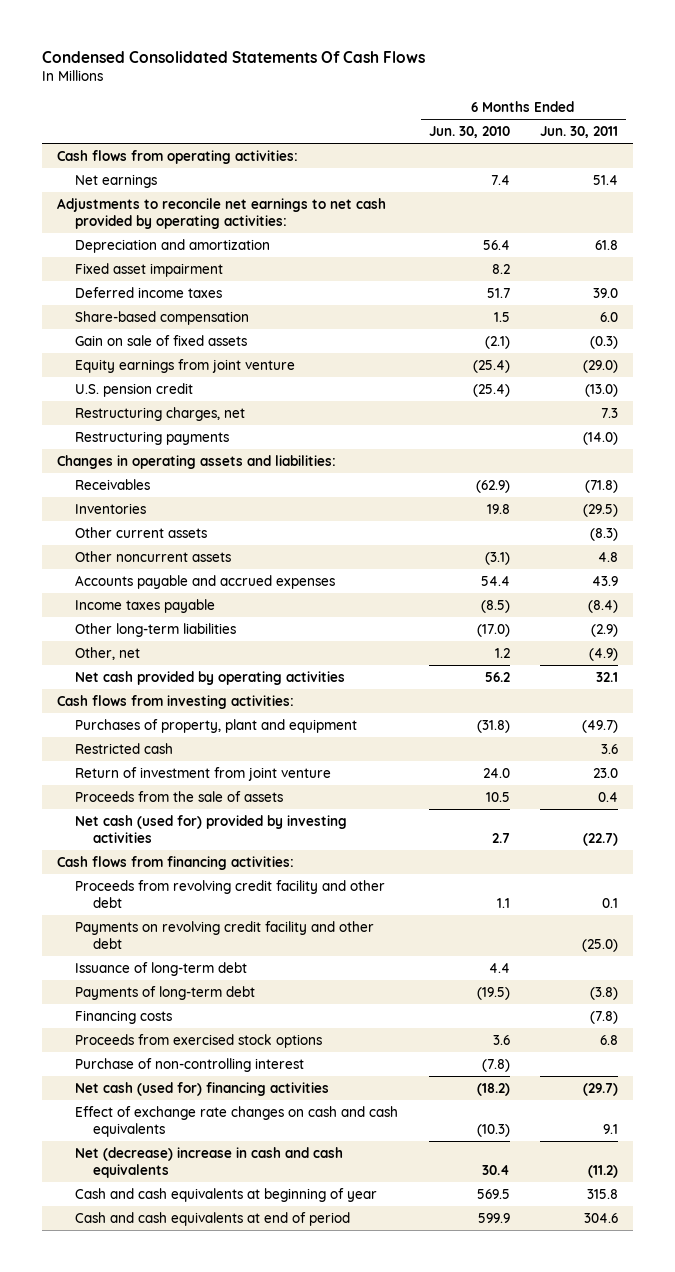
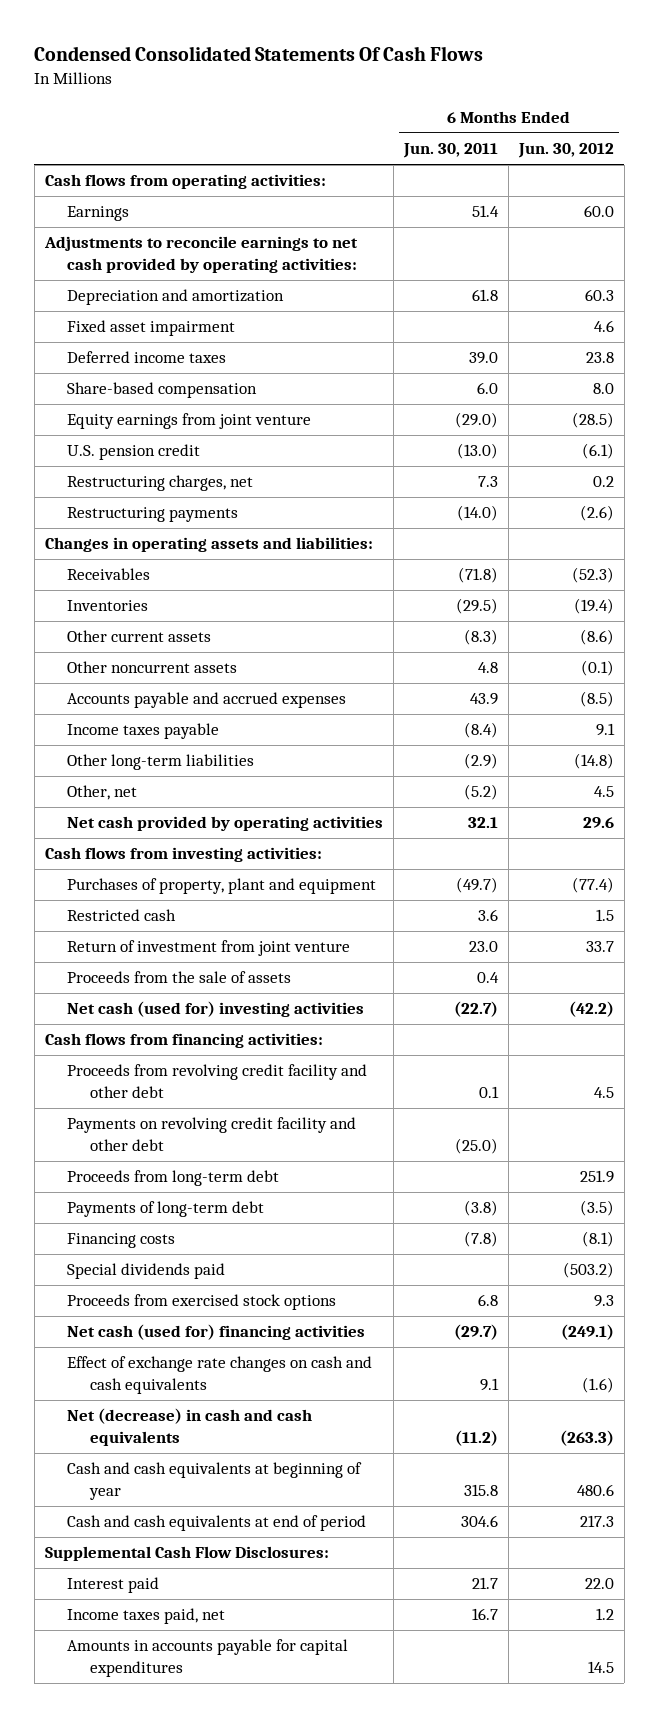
[428,125,510,138] Jun. 30, 2010 -> none
none -> [517,143,614,159] Jun. 30, 2012
[75,173,158,188] Net earnings -> [67,206,130,222] Earnings
[56,197,386,230] Adjustments to reconcile net earnings to net cash provided by operating activities: -> [43,236,358,274] Adjustments to reconcile earnings to net cash provided by operating activities:
[75,334,248,346] Gain on sale of fixed assets -> none
[588,647,618,661] (4.9) -> [464,784,499,801] (5.2)
[75,814,348,844] Net cash (used for) provided by investing activities -> [67,1001,365,1018] Net cash (used for) investing activities
[75,961,248,976] Issuance of long-term debt -> [67,1170,280,1187] Proceeds from long-term debt
none -> [67,1263,226,1280] Special dividends paid
[75,1057,305,1072] Purchase of non-controlling interest -> none
[75,1146,344,1179] Net (decrease) increase in cash and cash equivalents -> [67,1408,313,1447] Net (decrease) in cash and cash equivalents
none -> [44,1546,329,1562] Supplemental Cash Flow Disclosures:
none -> [67,1577,160,1594] Interest paid
none -> [67,1608,226,1625] Income taxes paid, net
none -> [67,1639,349,1678] Amounts in accounts payable for capital expenditures

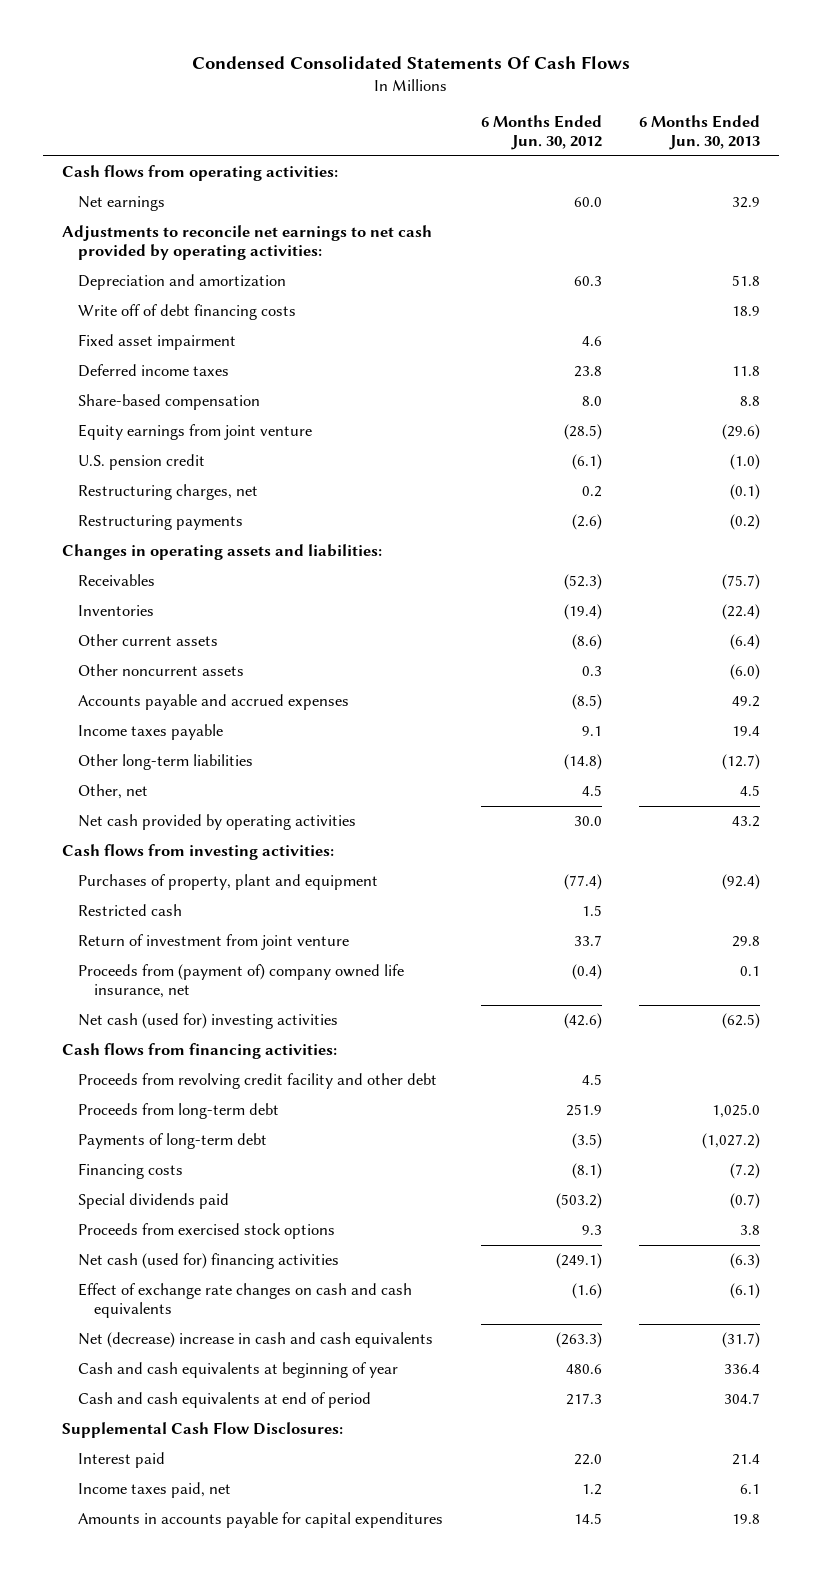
[403,143,499,159] Jun. 30, 2011 -> none
none -> [639,115,761,151] 6 Months Ended Jun. 30, 2013
[67,206,130,222] Earnings -> [77,196,165,212] Net earnings
[43,236,358,274] Adjustments to reconcile earnings to net cash provided by operating activities: -> [62,225,433,261] Adjustments to reconcile net earnings to net cash provided by operating activities:
none -> [77,304,296,321] Write off of debt financing costs
[580,660,614,677] (0.1) -> [581,666,602,677] 0.3
[582,817,614,829] 29.6 -> [573,816,602,827] 30.0
[67,971,292,984] Proceeds from the sale of assets -> none
none -> [77,964,404,999] Proceeds from (payment of) company owned life insurance, net
[568,1001,614,1018] (42.2) -> [563,1013,602,1030] (42.6)
[67,1117,357,1152] Payments on revolving credit facility and other debt -> none
[67,1408,313,1447] Net (decrease) in cash and cash equivalents -> [77,1332,433,1349] Net (decrease) increase in cash and cash equivalents

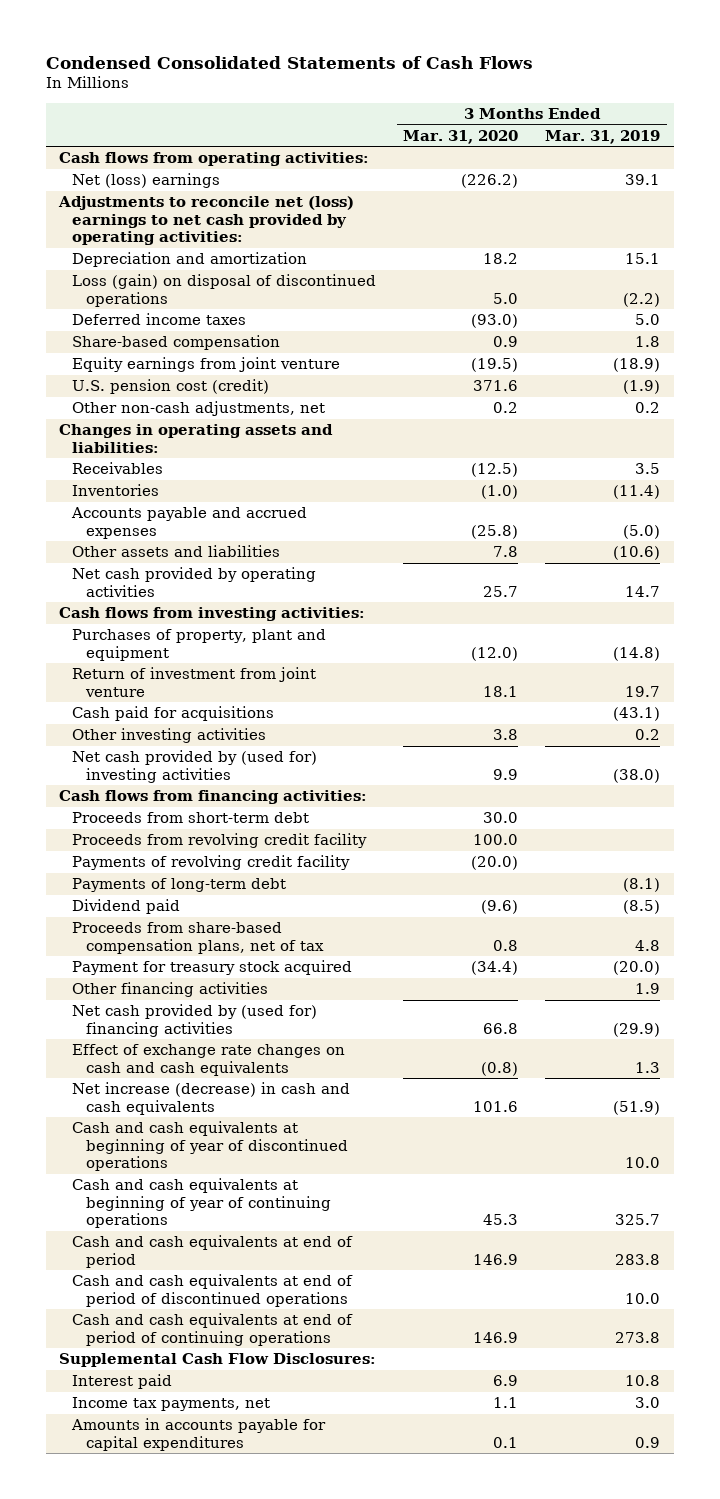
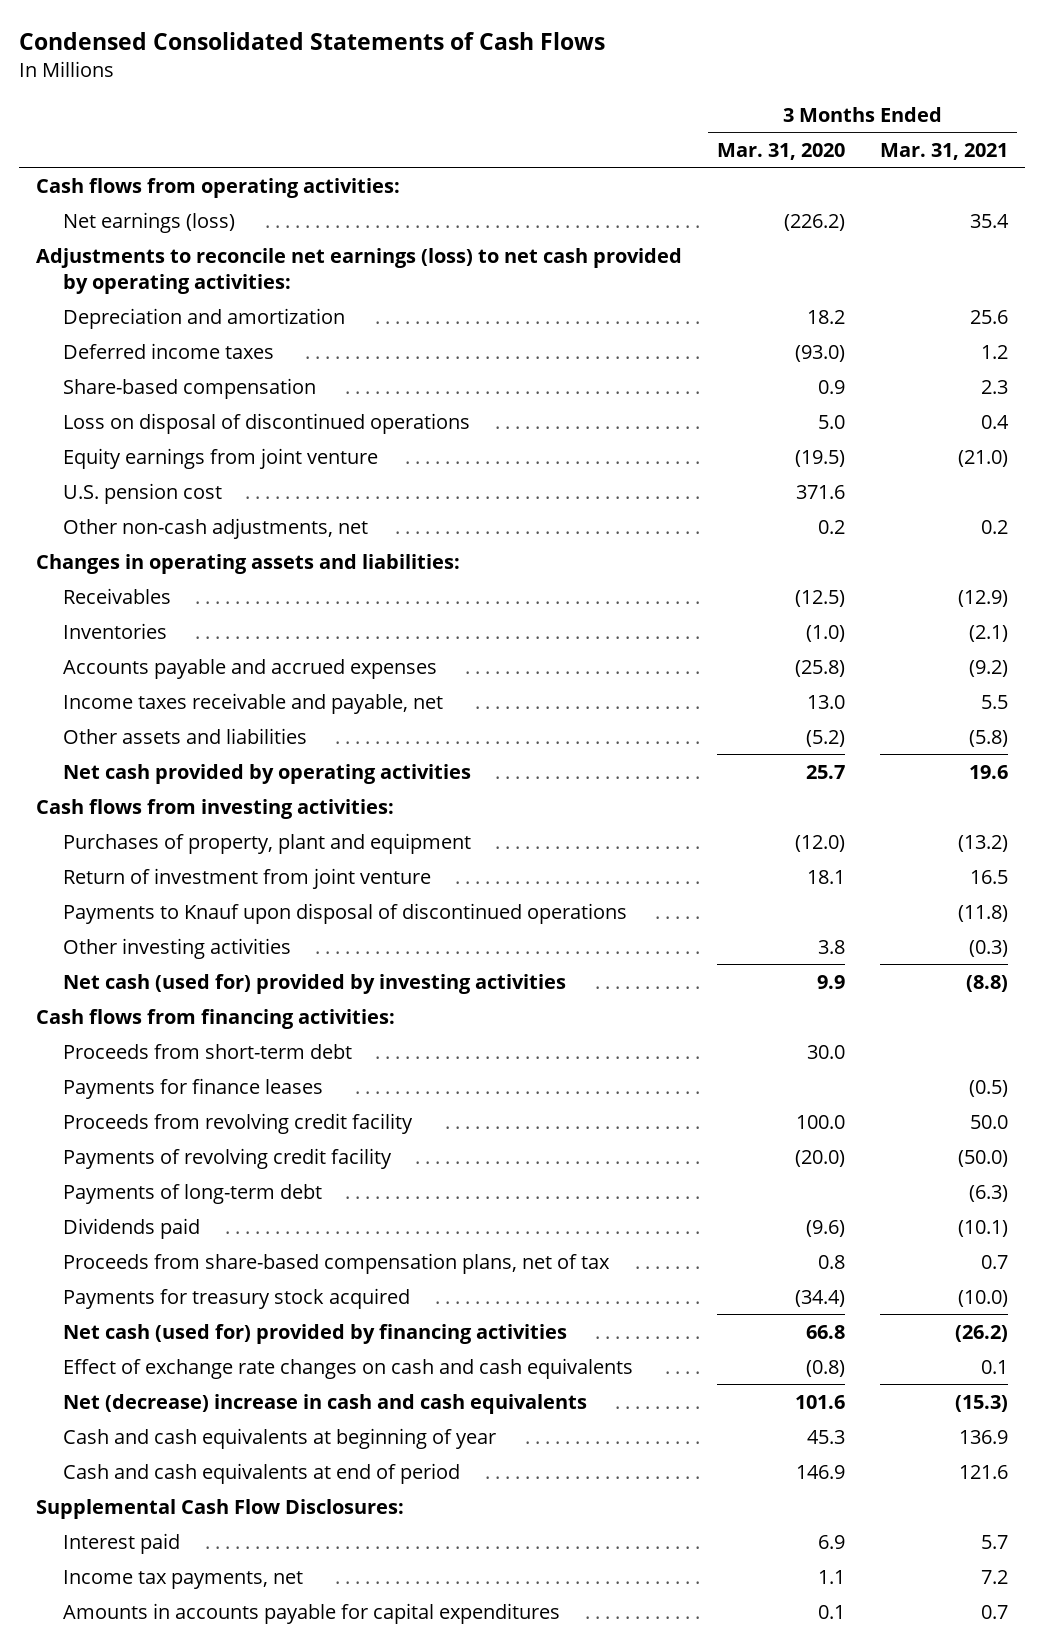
[545,129,661,144] Mar. 31, 2019 -> none
none -> [880,142,1009,160] Mar. 31, 2021
[72,173,221,189] Net (loss) earnings -> [62,211,235,233] Net earnings (loss)
[58,196,355,246] Adjustments to reconcile net (loss) earnings to net cash provided by operating activities: -> [36,247,683,294] Adjustments to reconcile net earnings (loss) to net cash provided by operating activities:
[72,274,377,307] Loss (gain) on disposal of discontinued operations -> none
none -> [62,412,470,434] Loss on disposal of discontinued operations
[72,379,270,395] U.S. pension cost (credit) -> [62,482,222,504] U.S. pension cost
none -> [62,692,443,714] Income taxes receivable and payable, net
[493,546,519,558] 7.8 -> [806,729,846,747] (5.2)
[72,706,275,722] Cash paid for acquisitions -> none
none -> [62,902,627,924] Payments to Knauf upon disposal of discontinued operations
[72,750,318,783] Net cash provided by (used for) investing activities -> [62,973,566,994] Net cash (used for) provided by investing activities
none -> [62,1077,323,1099] Payments for finance leases
[72,899,181,915] Dividend paid -> [62,1217,200,1239] Dividends paid
[72,982,269,998] Other financing activities -> none
[72,960,353,976] Payment for treasury stock acquired -> [62,1287,410,1309] Payments for treasury stock acquired
[72,1004,318,1037] Net cash provided by (used for) financing activities -> [62,1323,567,1344] Net cash (used for) provided by financing activities
[72,1121,348,1172] Cash and cash equivalents at beginning of year of discontinued operations -> none
[72,1082,351,1115] Net increase (decrease) in cash and cash equivalents -> [62,1393,587,1414] Net (decrease) increase in cash and cash equivalents
[72,1178,331,1229] Cash and cash equivalents at beginning of year of continuing operations -> [62,1427,496,1449] Cash and cash equivalents at beginning of year
[72,1274,354,1307] Cash and cash equivalents at end of period of discontinued operations -> none
[72,1313,354,1346] Cash and cash equivalents at end of period of continuing operations -> none

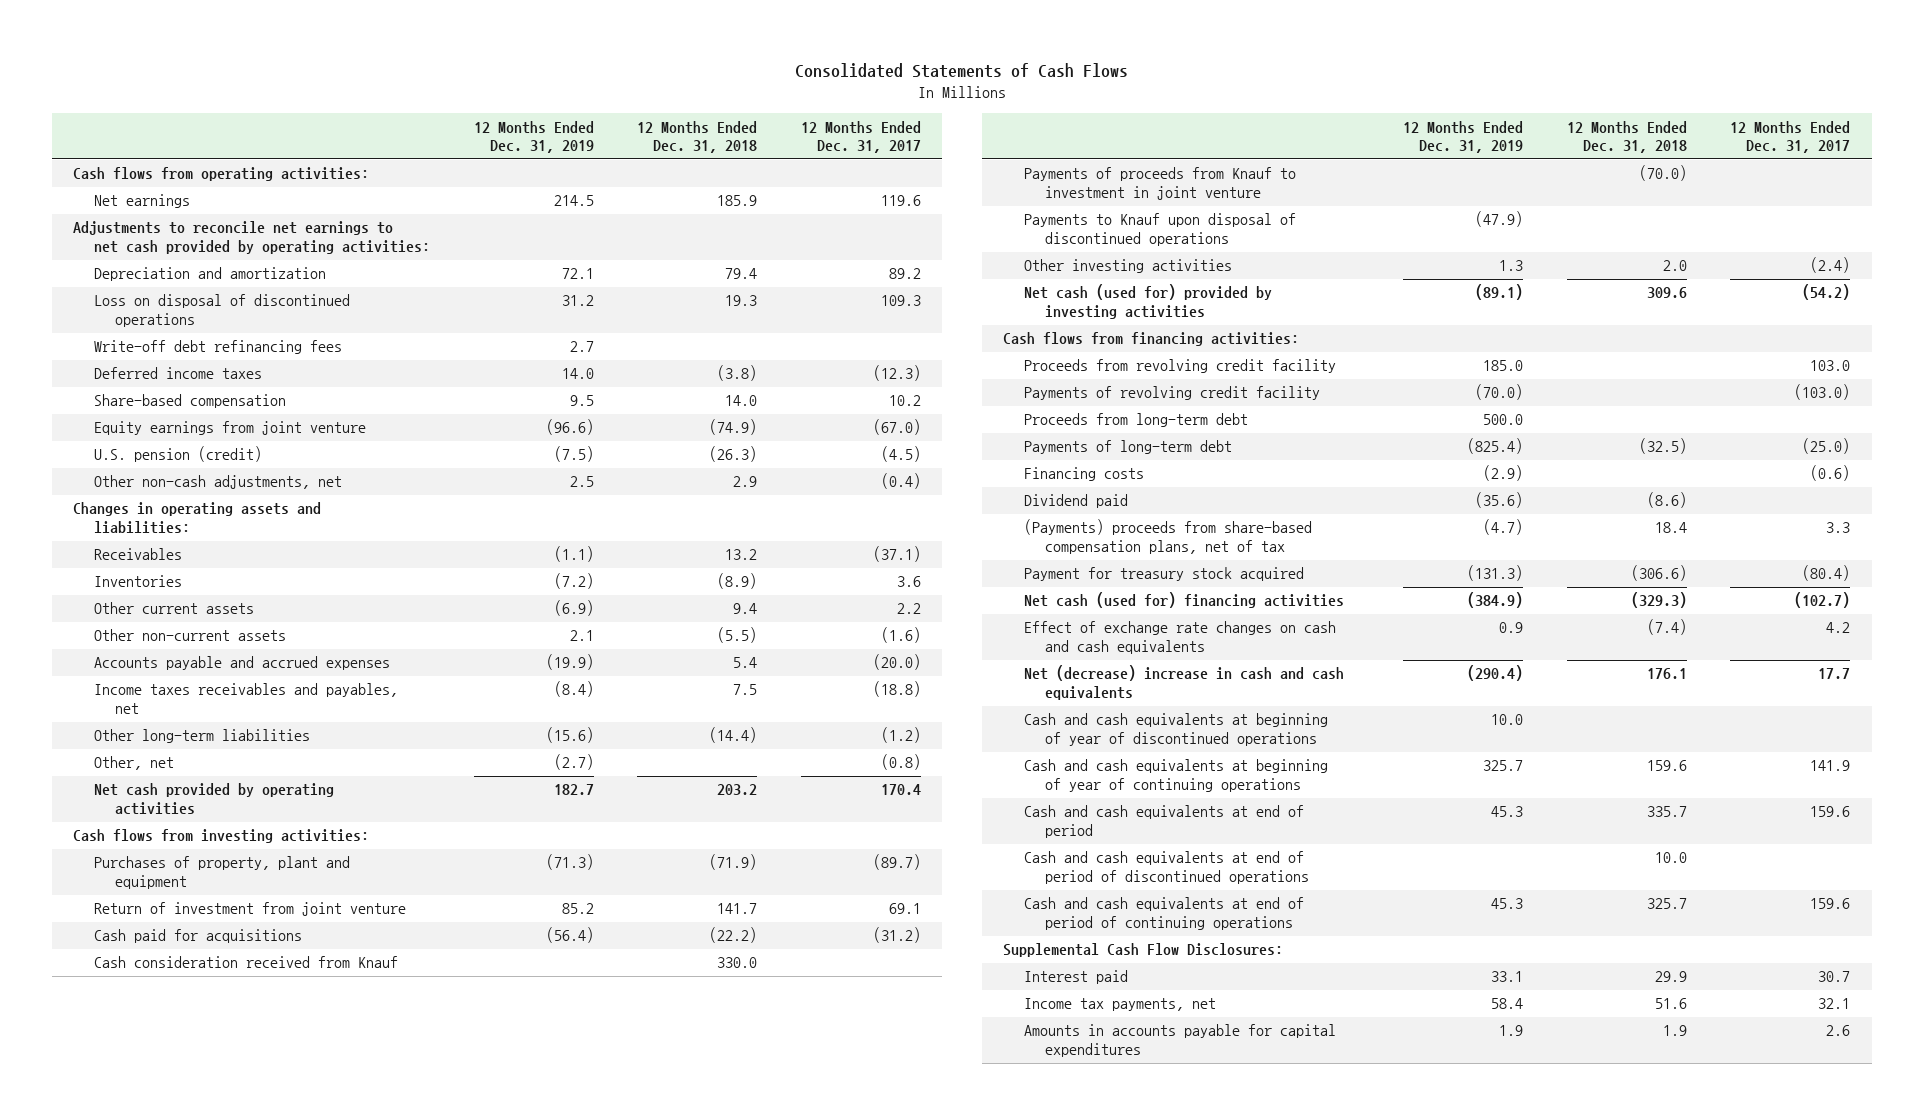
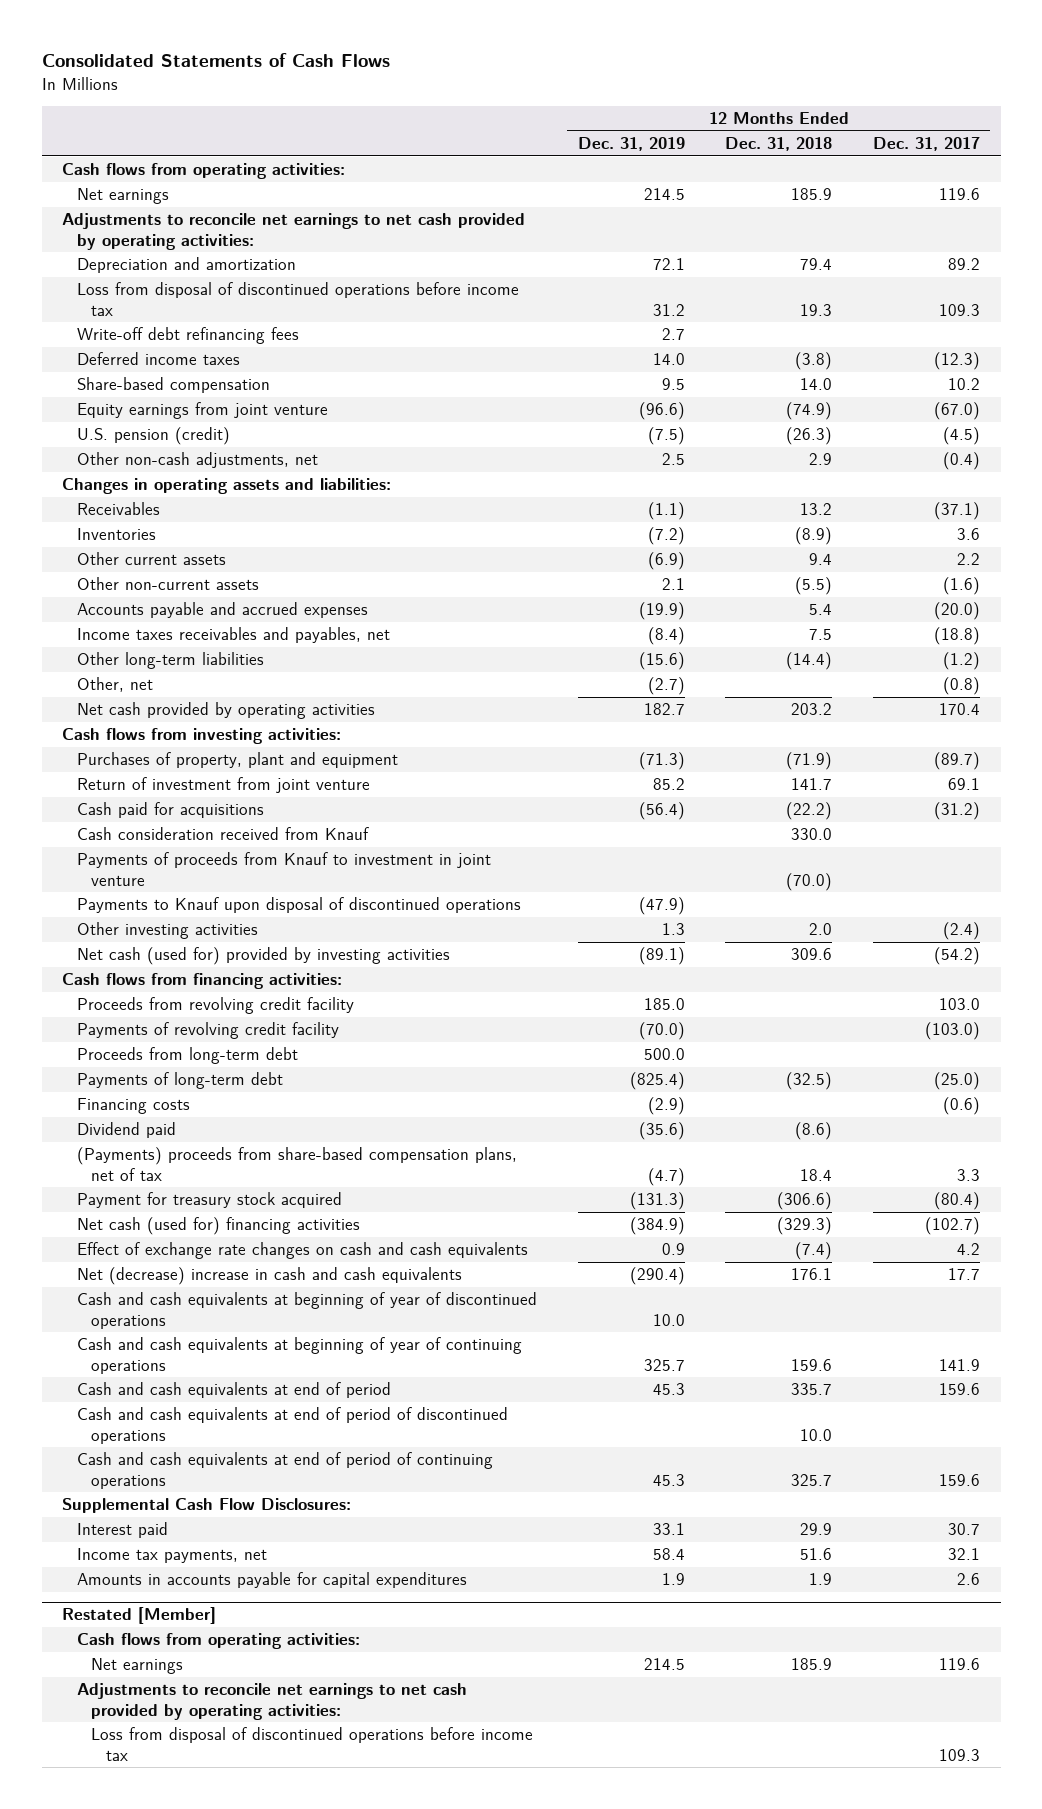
[94,294,351,328] Loss on disposal of discontinued operations -> [76,282,519,316] Loss from disposal of discontinued operations before income tax
none -> [62,1607,217,1625] Restated [Member]
none -> [76,1633,360,1650] Cash flows from operating activities:
none -> [91,1658,184,1675] Net earnings
none -> [76,1683,467,1720] Adjustments to reconcile net earnings to net cash provided by operating activities:
none -> [91,1727,534,1761] Loss from disposal of discontinued operations before income tax

